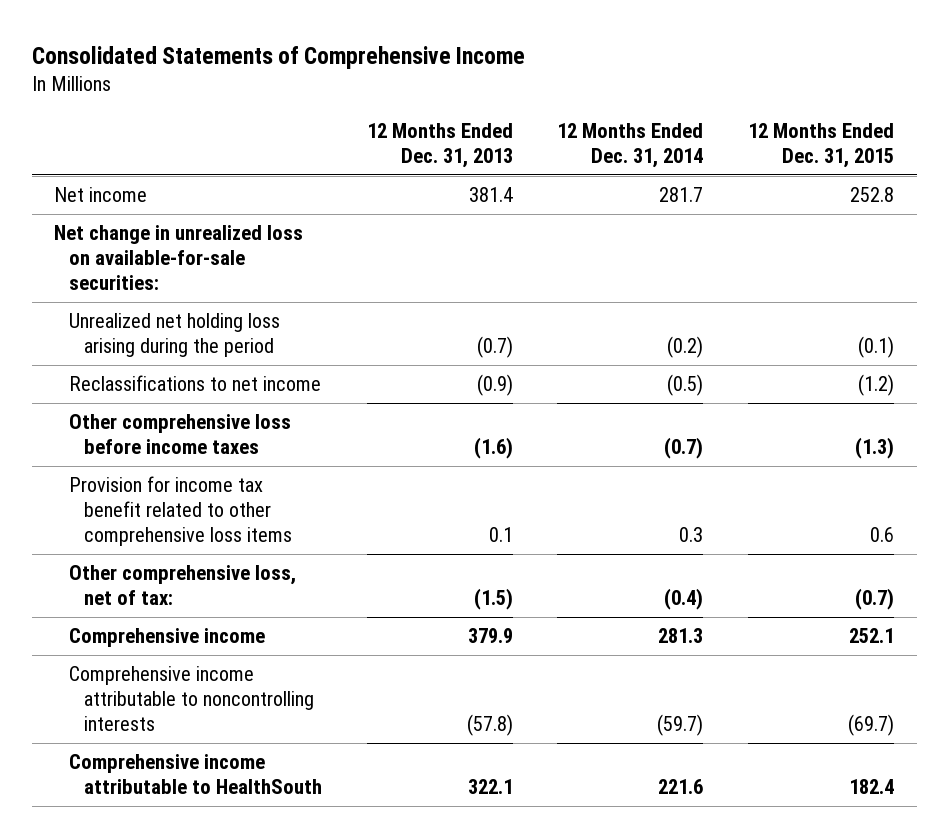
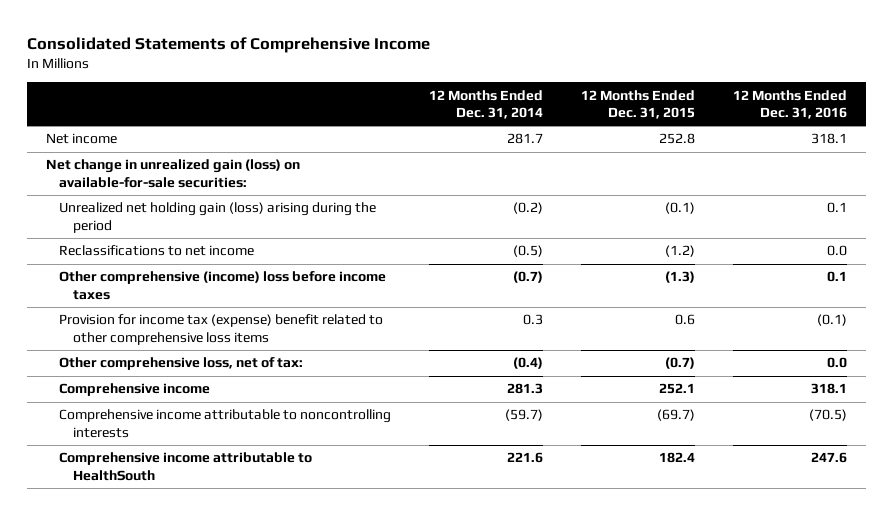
[366,122,513,168] 12 Months Ended Dec. 31, 2013 -> none
none -> [733,89,848,120] 12 Months Ended Dec. 31, 2016
[54,225,304,291] Net change in unrealized loss on available-for-sale securities: -> [46,159,301,188] Net change in unrealized gain (loss) on available-for-sale securities:
[69,313,281,358] Unrealized net holding loss arising during the period -> [59,202,377,233] Unrealized net holding gain (loss) arising during the period
[69,414,292,455] Other comprehensive loss before income taxes -> [59,271,387,300] Other comprehensive (income) loss before income taxes
[69,476,292,547] Provision for income tax benefit related to other comprehensive loss items -> [59,314,384,345] Provision for income tax (expense) benefit related to other comprehensive loss items

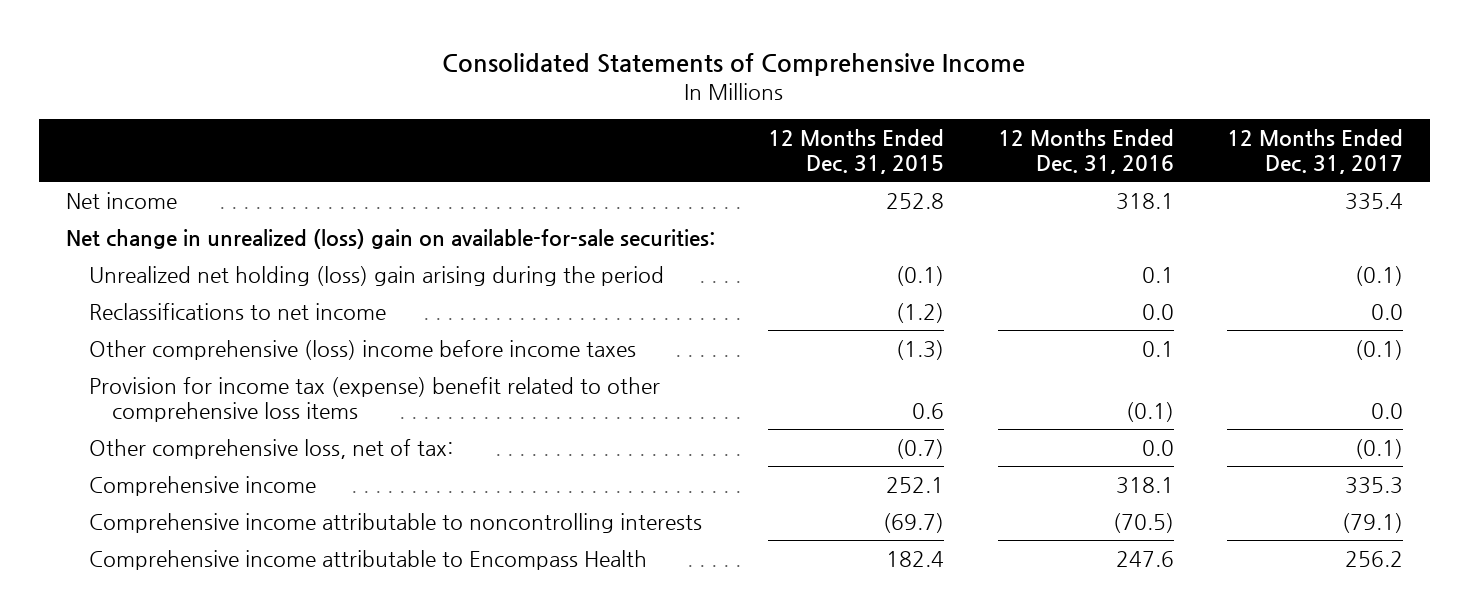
[429,89,544,120] 12 Months Ended Dec. 31, 2014 -> none
none -> [1227,129,1404,174] 12 Months Ended Dec. 31, 2017
[46,159,301,188] Net change in unrealized gain (loss) on available-for-sale securities: -> [65,228,715,249] Net change in unrealized (loss) gain on available-for-sale securities:
[59,202,377,233] Unrealized net holding gain (loss) arising during the period -> [88,265,664,286] Unrealized net holding (loss) gain arising during the period
[59,271,387,300] Other comprehensive (income) loss before income taxes -> [88,339,636,360] Other comprehensive (loss) income before income taxes
[59,452,313,481] Comprehensive income attributable to HealthSouth -> [88,549,647,570] Comprehensive income attributable to Encompass Health

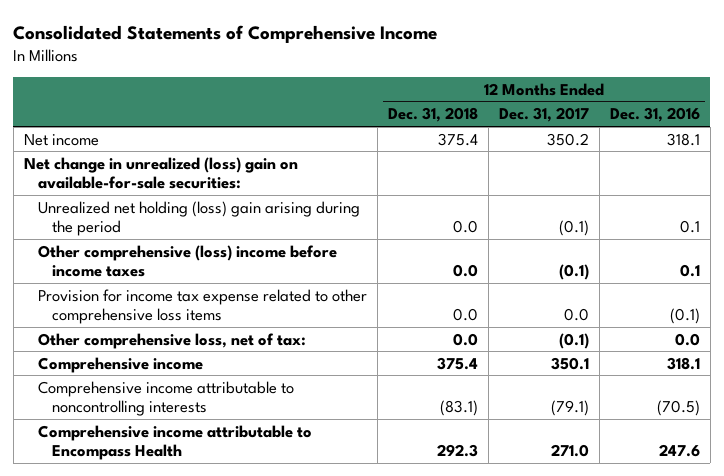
[768,129,945,174] 12 Months Ended Dec. 31, 2015 -> none
none -> [387,107,478,123] Dec. 31, 2018
[1345,192,1404,210] 335.4 -> [546,132,589,146] 350.2
[88,302,386,320] Reclassifications to net income -> none
[88,376,660,422] Provision for income tax (expense) benefit related to other comprehensive loss items -> [37,288,367,324] Provision for income tax expense related to other comprehensive loss items
[1345,476,1404,494] 335.3 -> [550,356,589,370] 350.1
[1345,550,1404,567] 256.2 -> [550,443,589,457] 271.0

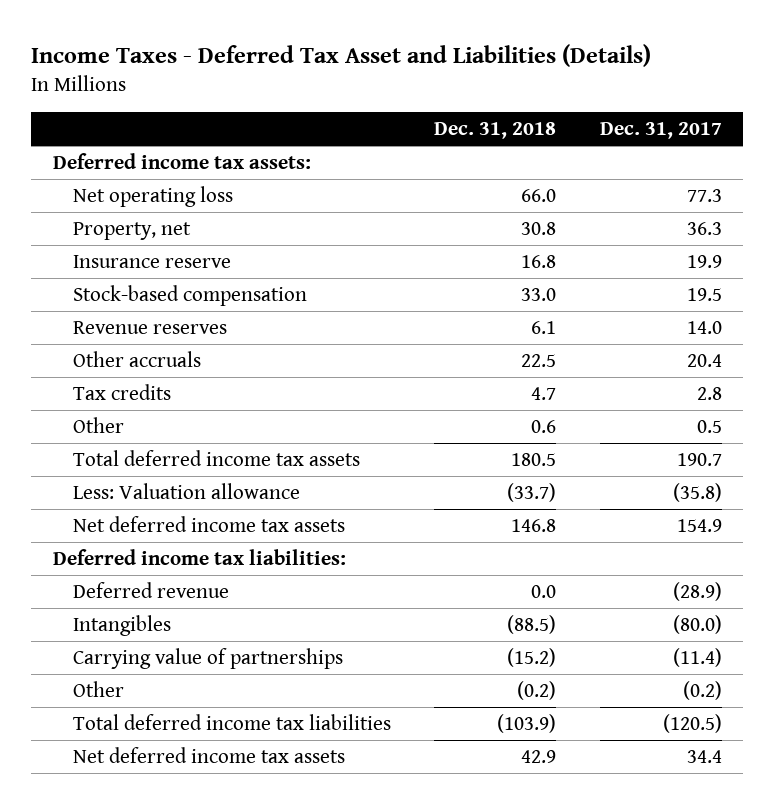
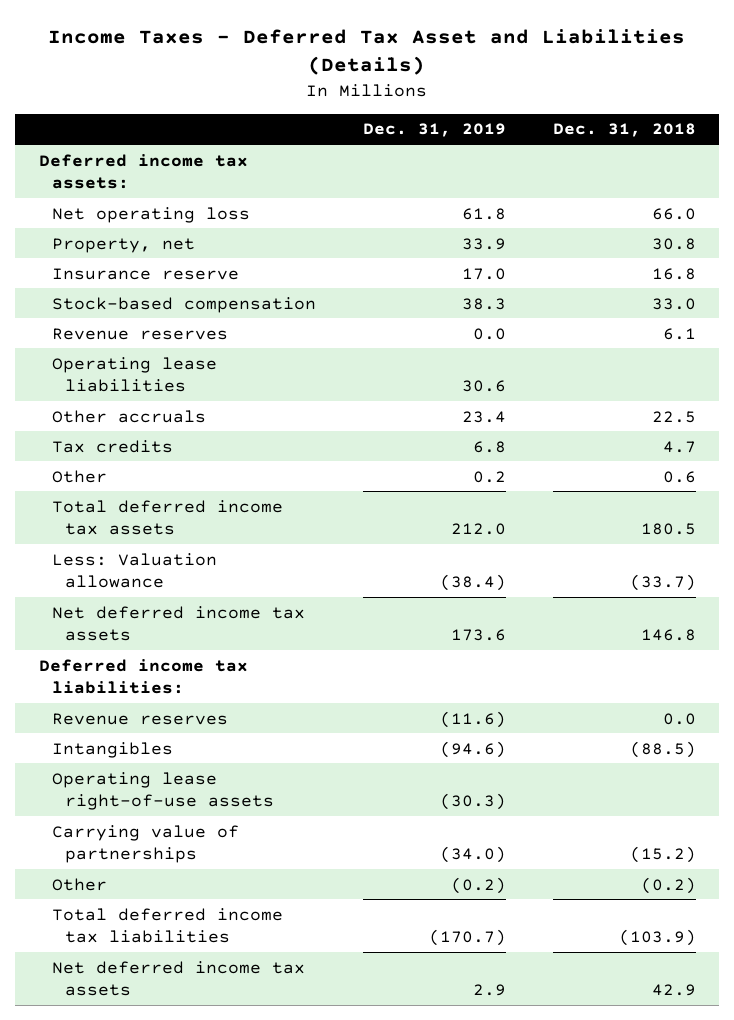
[599,121,722,139] Dec. 31, 2017 -> none
none -> [362,123,506,138] Dec. 31, 2019
none -> [51,356,217,393] Operating lease liabilities
[73,581,230,598] Deferred revenue -> [51,712,228,725] Revenue reserves
none -> [51,771,274,811] Operating lease right-of-use assets

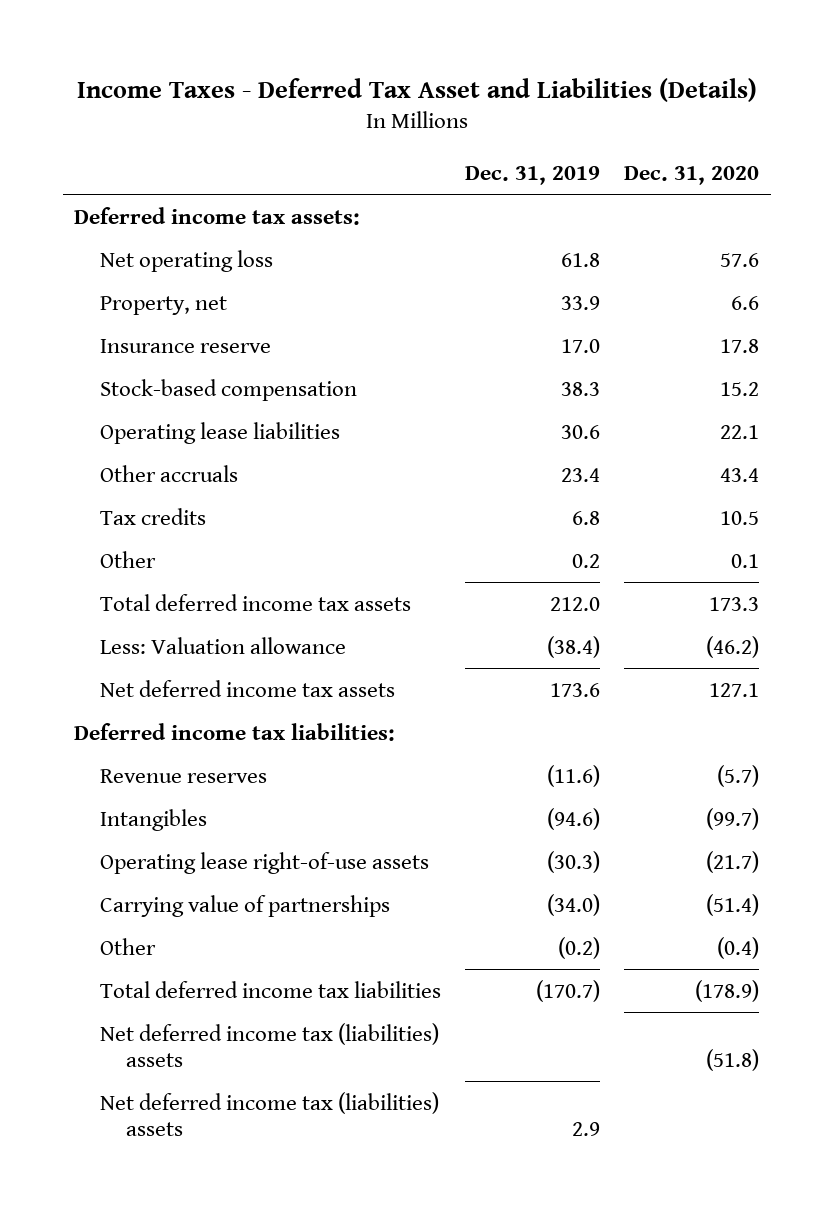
[552,123,696,138] Dec. 31, 2018 -> none
none -> [624,165,760,185] Dec. 31, 2020
[51,327,228,340] Revenue reserves -> none
none -> [100,1022,440,1067] Net deferred income tax (liabilities) assets
[51,960,305,997] Net deferred income tax assets -> [100,1091,440,1136] Net deferred income tax (liabilities) assets

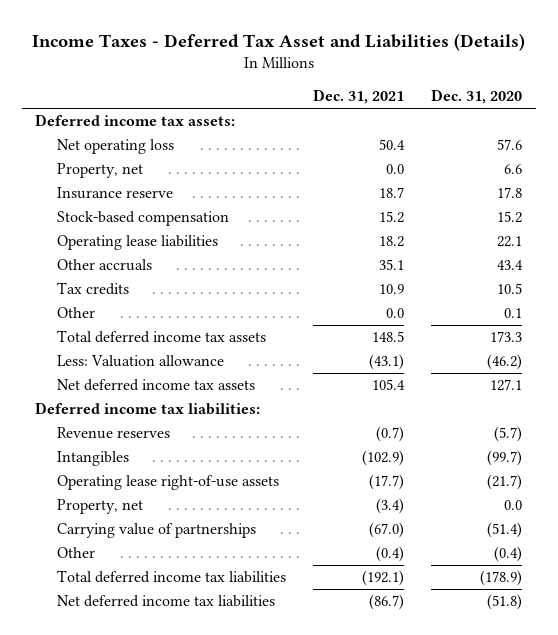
[465,165,601,185] Dec. 31, 2019 -> none
none -> [313,89,405,105] Dec. 31, 2021
none -> [57,499,144,515] Property, net
[100,1091,440,1136] Net deferred income tax (liabilities) assets -> none
[100,1022,440,1067] Net deferred income tax (liabilities) assets -> [57,595,276,608] Net deferred income tax liabilities

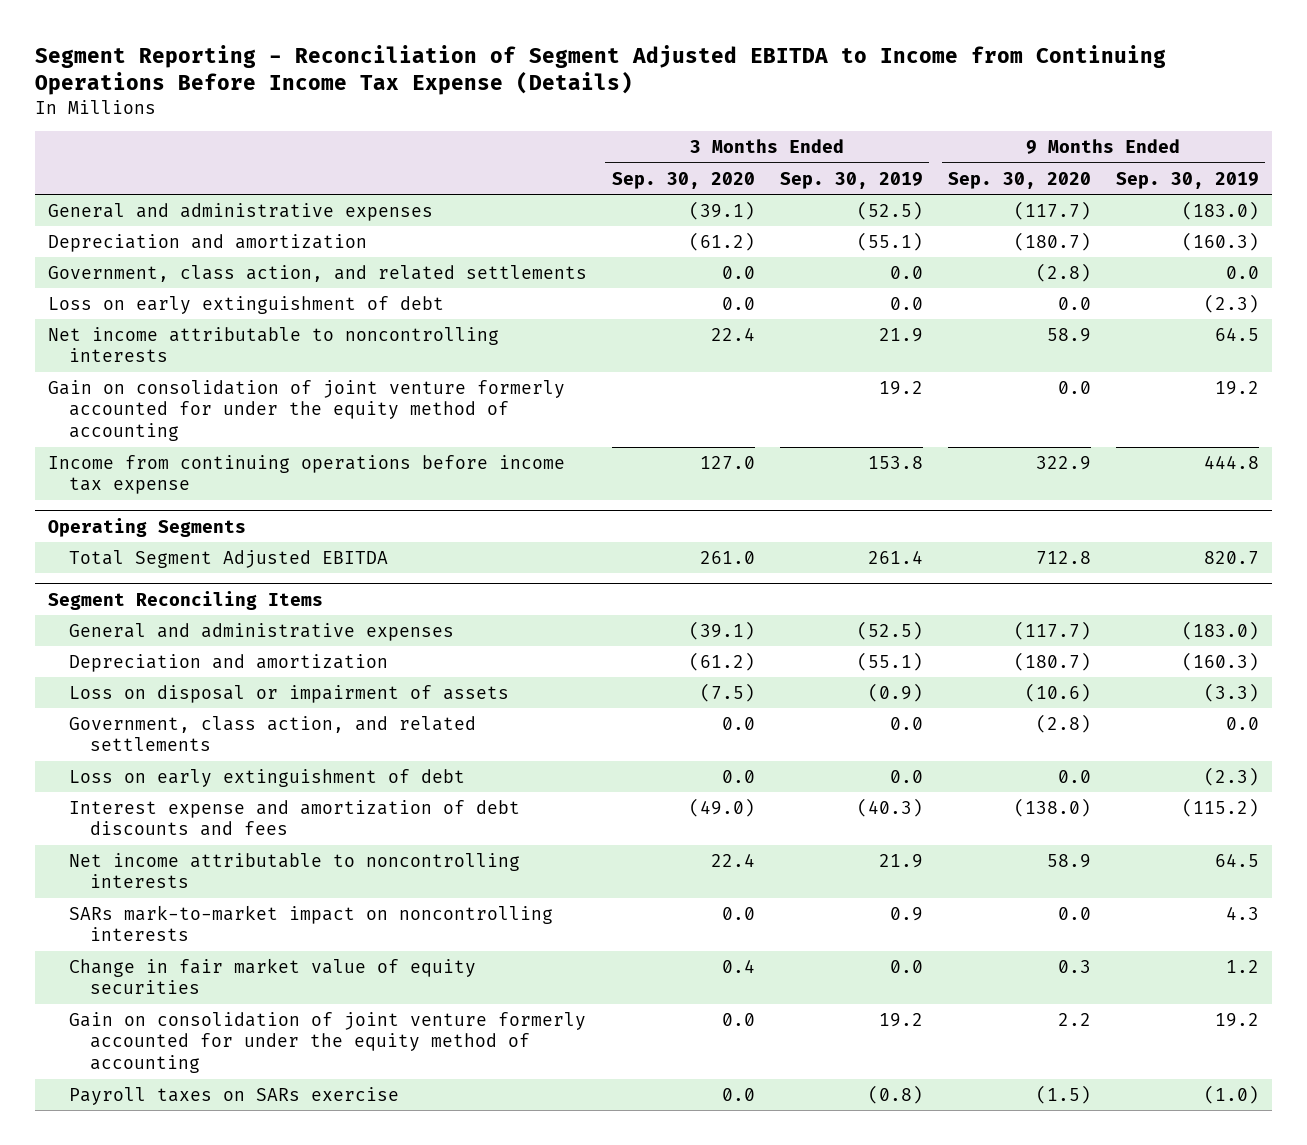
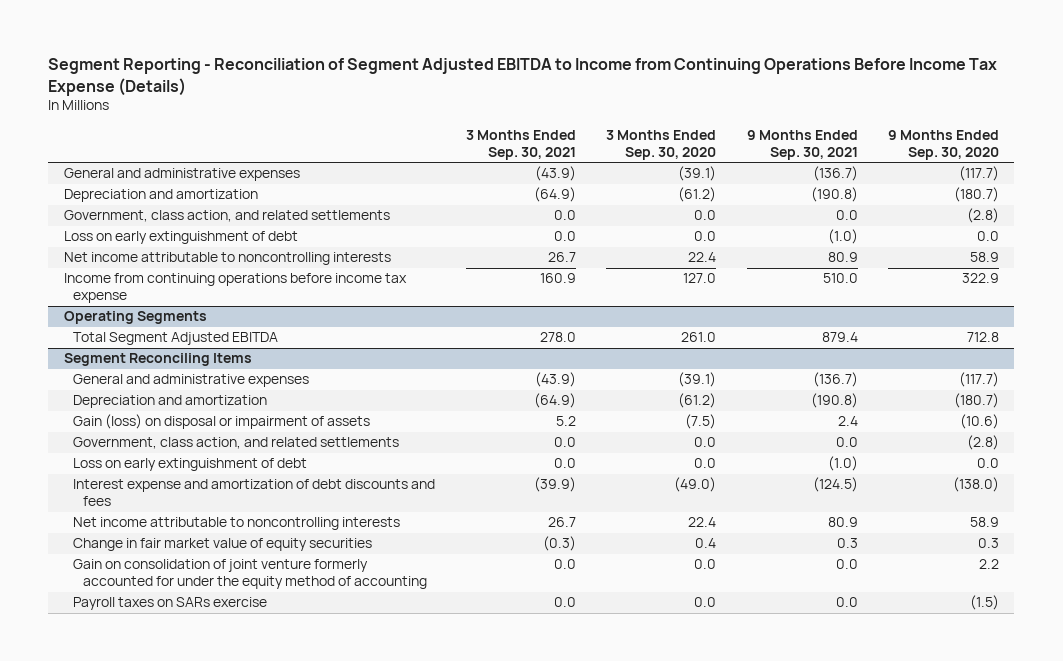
[779,171,923,189] Sep. 30, 2019 -> none
[1116,171,1260,189] Sep. 30, 2019 -> none
none -> [465,129,576,160] 3 Months Ended Sep. 30, 2021
none -> [746,129,858,160] 9 Months Ended Sep. 30, 2021
[47,379,565,441] Gain on consolidation of joint venture formerly accounted for under the equity method of accounting -> none
[68,684,509,703] Loss on disposal or impairment of assets -> [73,414,371,430] Gain (loss) on disposal or impairment of assets
[68,904,553,942] SARs mark-to-market impact on noncontrolling interests -> none

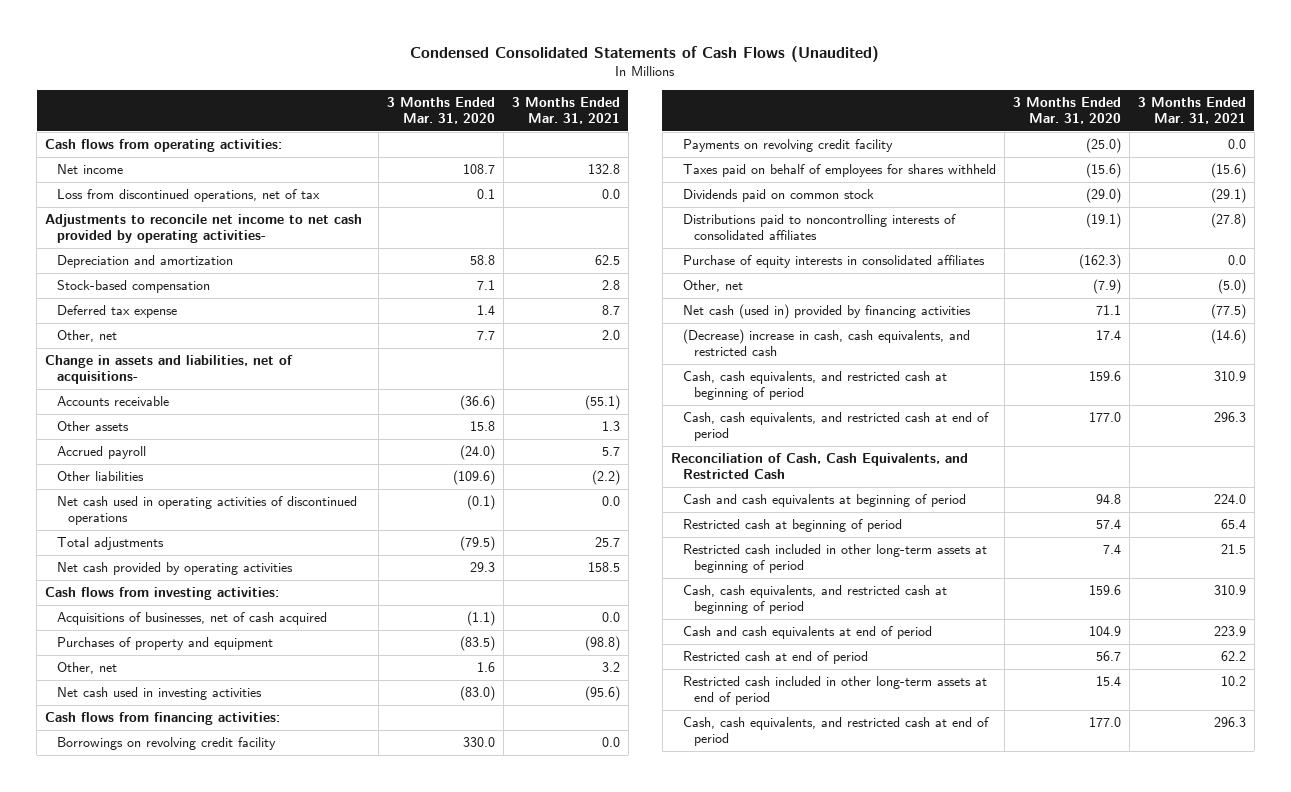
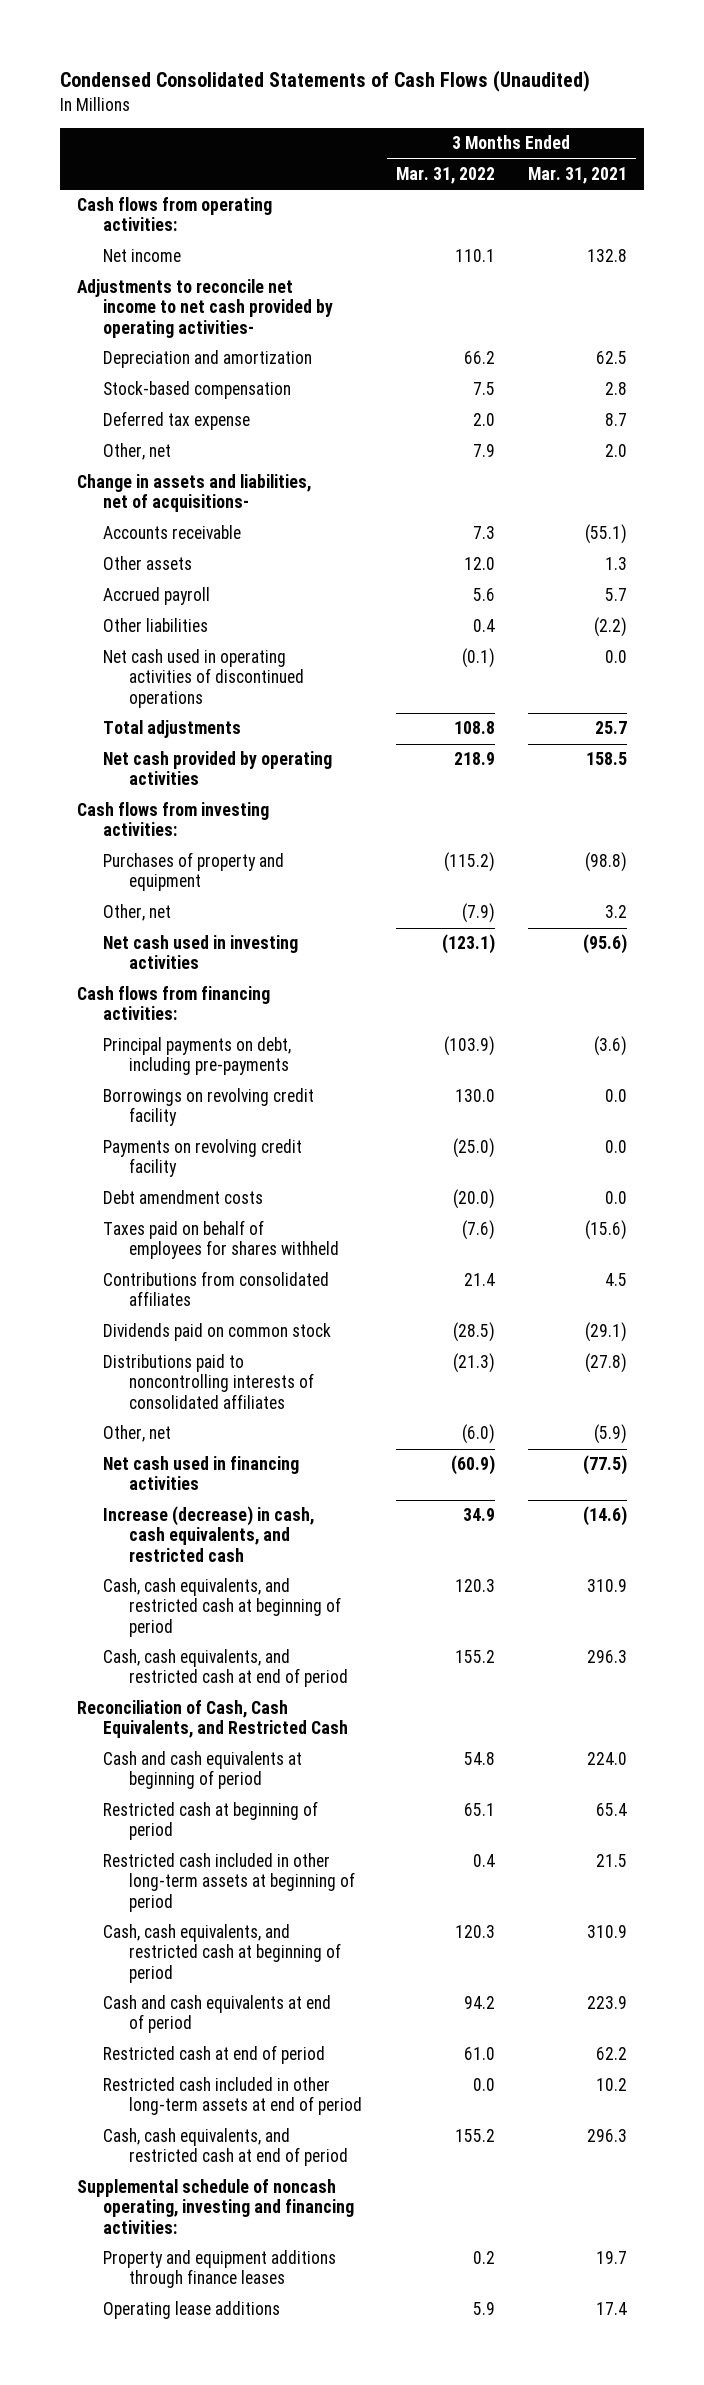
[386,97,495,124] 3 Months Ended Mar. 31, 2020 -> none
none -> [395,166,495,184] Mar. 31, 2022
[56,189,320,203] Loss from discontinued operations, net of tax -> none
[56,612,327,626] Acquisitions of businesses, net of cash acquired -> none
none -> [102,1037,291,1076] Principal payments on debt, including pre-payments
none -> [102,1190,263,1205] Debt amendment costs
none -> [102,1271,329,1307] Contributions from consolidated affiliates
[682,255,985,269] Purchase of equity interests in consolidated affiliates -> none
[1217,279,1246,295] (5.0) -> [594,1424,628,1445] (5.9)
[682,304,971,320] Net cash (used in) provided by financing activities -> [102,1456,299,1491] Net cash used in financing activities
[682,329,970,357] (Decrease) increase in cash, cash equivalents, and restricted cash -> [102,1506,314,1562] Increase (decrease) in cash, cash equivalents, and restricted cash
none -> [77,2179,354,2234] Supplemental schedule of noncash operating, investing and financing activities:
none -> [102,2250,336,2289] Property and equipment additions through finance leases
none -> [102,2301,280,2320] Operating lease additions

